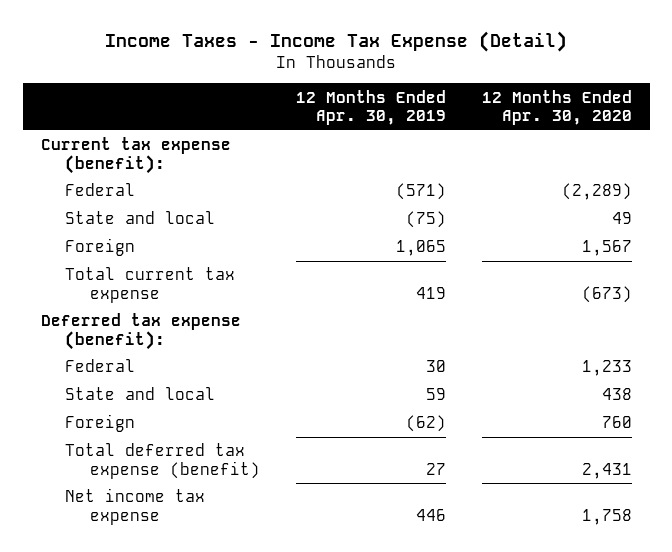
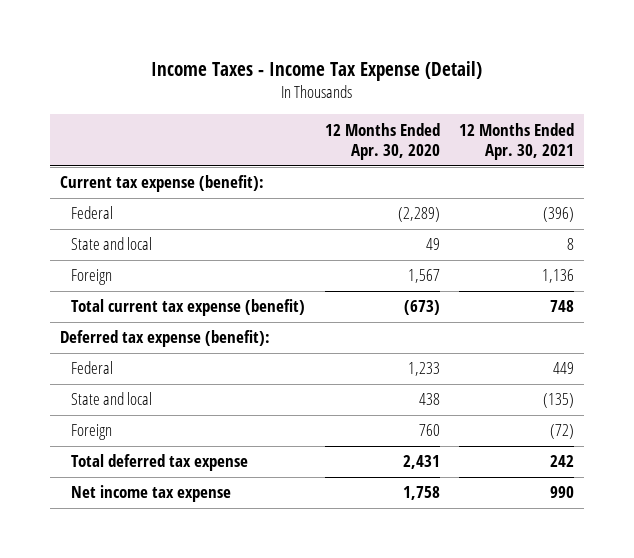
[295,89,446,126] 12 Months Ended Apr. 30, 2019 -> none
none -> [459,122,575,160] 12 Months Ended Apr. 30, 2021
[65,267,236,303] Total current tax expense -> [71,299,306,317] Total current tax expense (benefit)
[65,443,260,479] Total deferred tax expense (benefit) -> [71,454,249,472] Total deferred tax expense

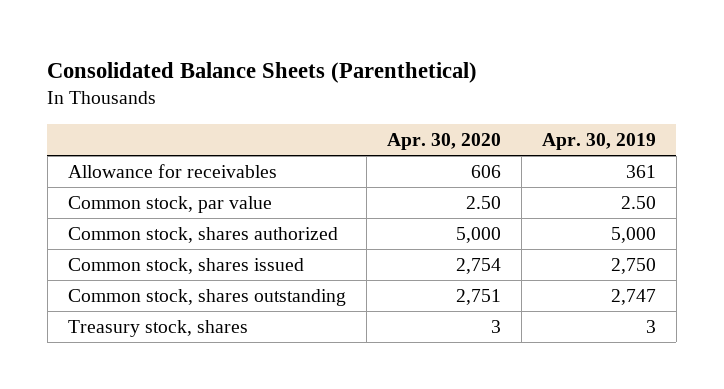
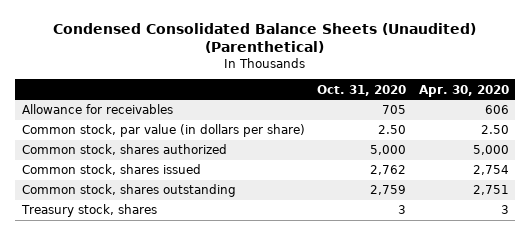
[47,61,478,83] Consolidated Balance Sheets (Parenthetical) -> [53,22,477,53] Condensed Consolidated Balance Sheets (Unaudited) (Parenthetical)
[541,133,656,151] Apr. 30, 2019 -> none
none -> [317,84,407,96] Oct. 31, 2020
[67,196,272,214] Common stock, par value -> [21,124,305,138] Common stock, par value (in dollars per share)

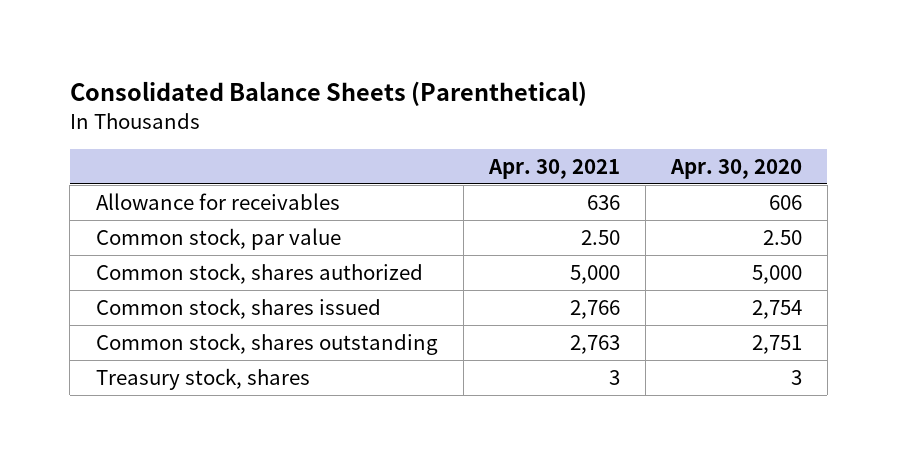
[53,22,477,53] Condensed Consolidated Balance Sheets (Unaudited) (Parenthetical) -> [69,81,587,107] Consolidated Balance Sheets (Parenthetical)
[317,84,407,96] Oct. 31, 2020 -> none
none -> [487,158,620,179] Apr. 30, 2021
[21,124,305,138] Common stock, par value (in dollars per share) -> [95,227,341,250] Common stock, par value

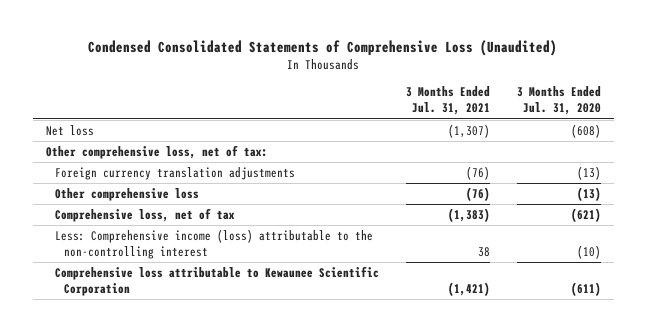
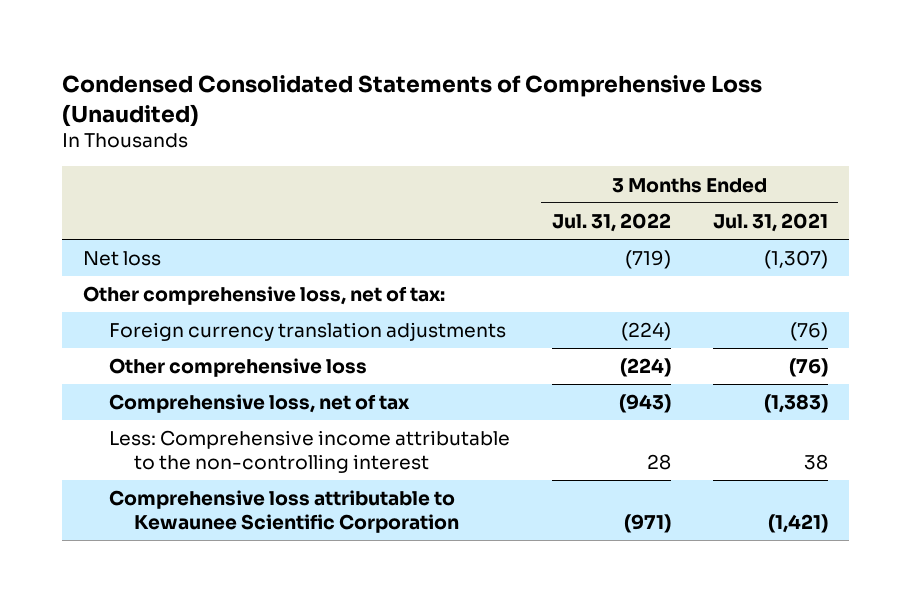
[516,86,601,116] 3 Months Ended Jul. 31, 2020 -> none
none -> [551,212,671,232] Jul. 31, 2022
[55,228,374,260] Less: Comprehensive income (loss) attributable to the non-controlling interest -> [108,430,510,473] Less: Comprehensive income attributable to the non-controlling interest

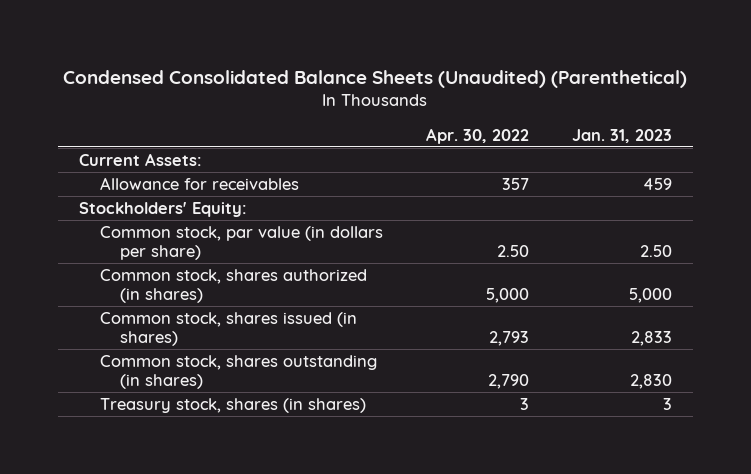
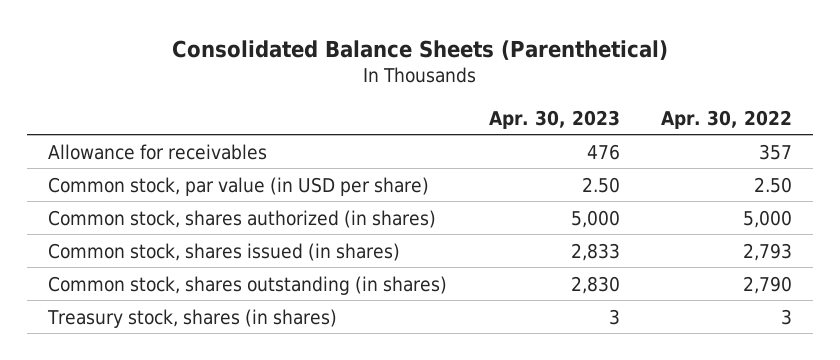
[63,69,688,88] Condensed Consolidated Balance Sheets (Unaudited) (Parenthetical) -> [172,39,669,60] Consolidated Balance Sheets (Parenthetical)
[571,128,672,143] Jan. 31, 2023 -> none
none -> [488,109,620,129] Apr. 30, 2023
[79,152,203,166] Current Assets: -> none
[79,201,248,217] Stockholders' Equity: -> none
[99,225,383,261] Common stock, par value (in dollars per share) -> [47,176,429,196] Common stock, par value (in USD per share)

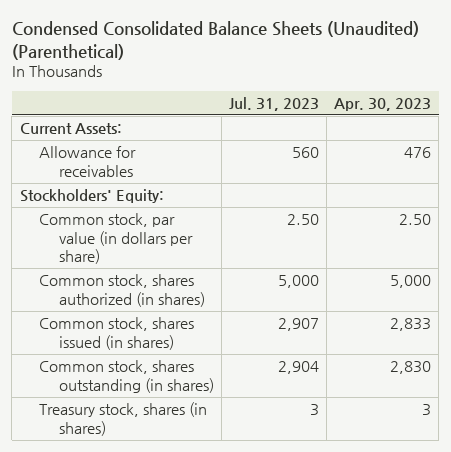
[172,39,669,60] Consolidated Balance Sheets (Parenthetical) -> [11,21,419,60] Condensed Consolidated Balance Sheets (Unaudited) (Parenthetical)
[661,109,793,129] Apr. 30, 2022 -> none
none -> [229,96,320,111] Jul. 31, 2023
none -> [19,122,122,134] Current Assets:
none -> [19,188,164,203] Stockholders' Equity:
[47,176,429,196] Common stock, par value (in USD per share) -> [39,212,193,265] Common stock, par value (in dollars per share)

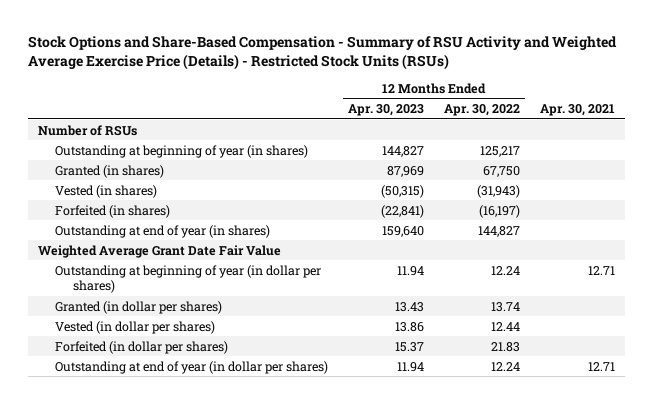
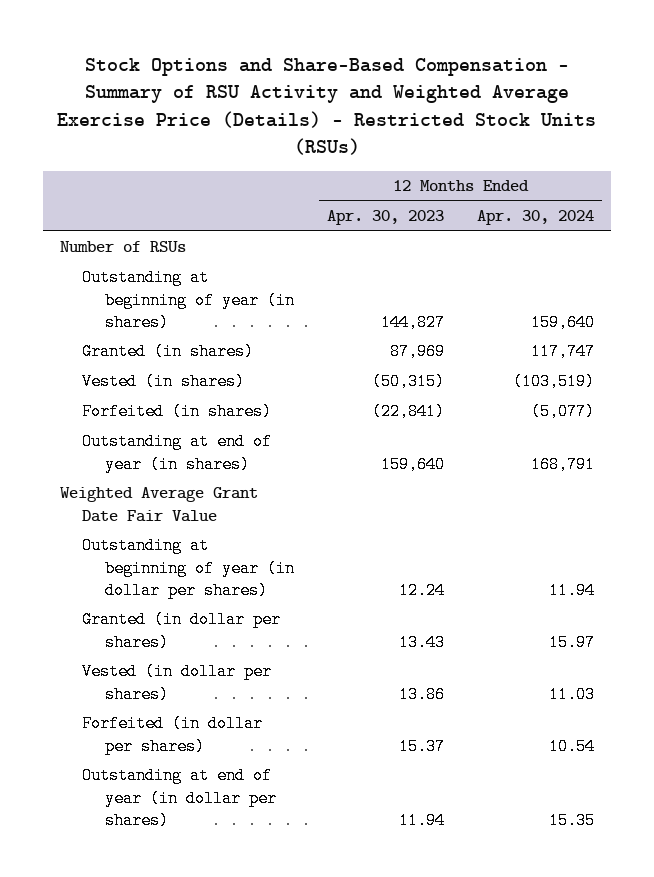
[443,103,520,116] Apr. 30, 2022 -> none
[539,103,615,116] Apr. 30, 2021 -> none
none -> [477,210,595,226] Apr. 30, 2024
[397,265,425,276] 11.94 -> [398,581,445,599] 12.24

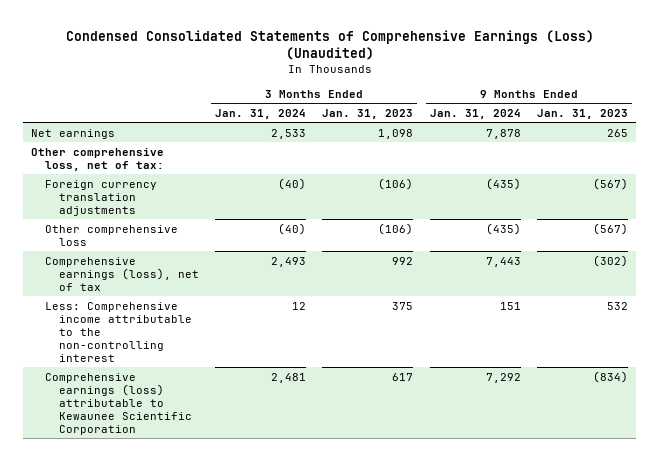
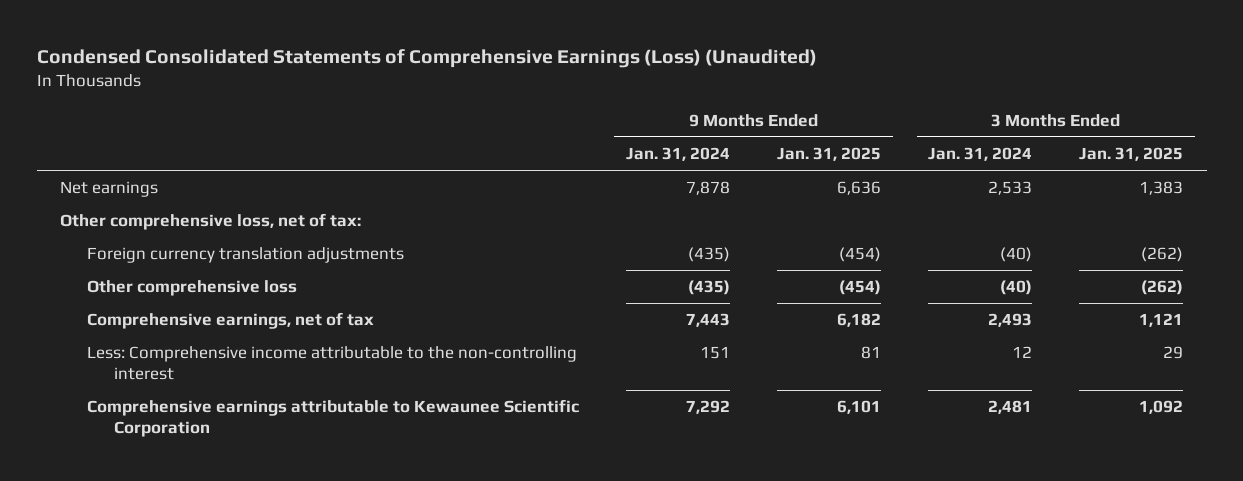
[322,108,414,119] Jan. 31, 2023 -> none
[536,108,628,119] Jan. 31, 2023 -> none
none -> [777,146,882,161] Jan. 31, 2025
none -> [1079,146,1184,161] Jan. 31, 2025
[45,256,199,291] Comprehensive earnings (loss), net of tax -> [87,312,375,330] Comprehensive earnings, net of tax
[45,372,192,435] Comprehensive earnings (loss) attributable to Kewaunee Scientific Corporation -> [87,399,580,438] Comprehensive earnings attributable to Kewaunee Scientific Corporation

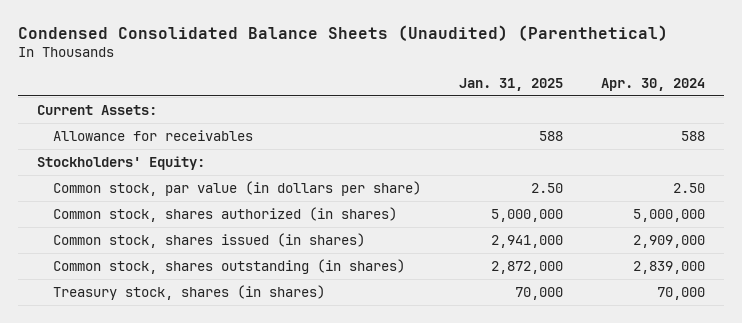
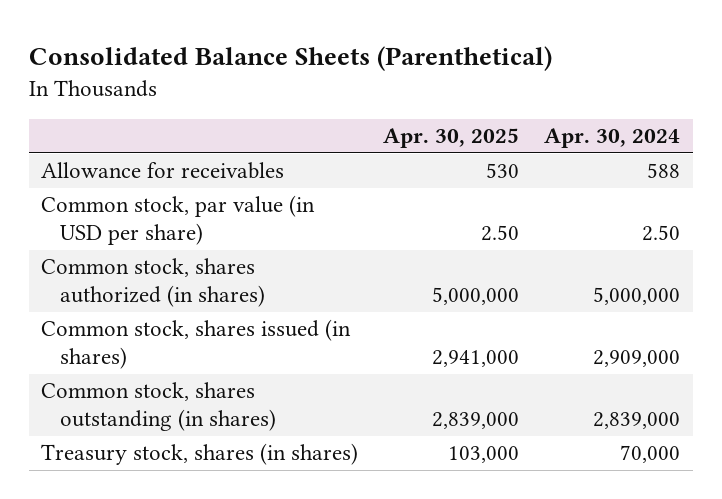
[17,24,668,41] Condensed Consolidated Balance Sheets (Unaudited) (Parenthetical) -> [28,45,552,71] Consolidated Balance Sheets (Parenthetical)
[458,77,563,91] Jan. 31, 2025 -> none
none -> [383,128,520,149] Apr. 30, 2025
[37,104,158,115] Current Assets: -> none
[37,155,206,170] Stockholders' Equity: -> none
[52,180,421,196] Common stock, par value (in dollars per share) -> [41,195,316,246] Common stock, par value (in USD per share)

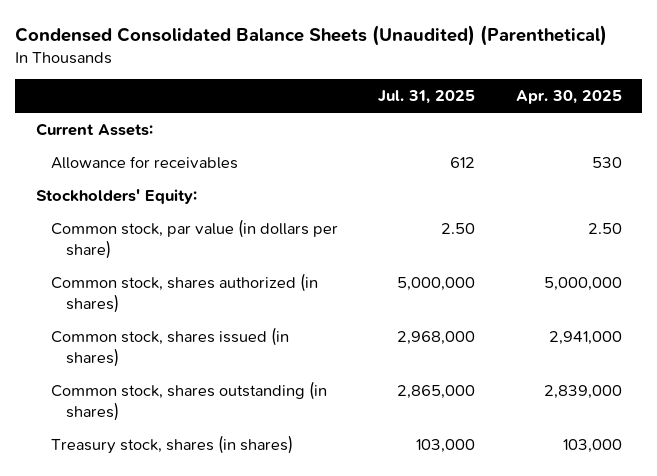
[28,45,552,71] Consolidated Balance Sheets (Parenthetical) -> [15,24,608,46] Condensed Consolidated Balance Sheets (Unaudited) (Parenthetical)
[544,128,681,149] Apr. 30, 2024 -> none
none -> [378,90,476,105] Jul. 31, 2025
none -> [35,123,153,137] Current Assets:
none -> [35,189,197,205] Stockholders' Equity:
[41,195,316,246] Common stock, par value (in USD per share) -> [50,219,338,259] Common stock, par value (in dollars per share)

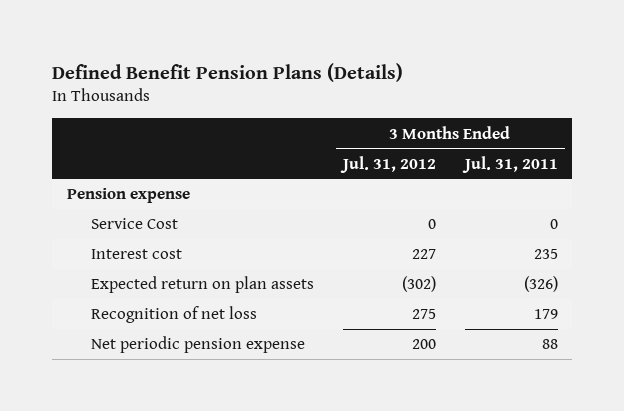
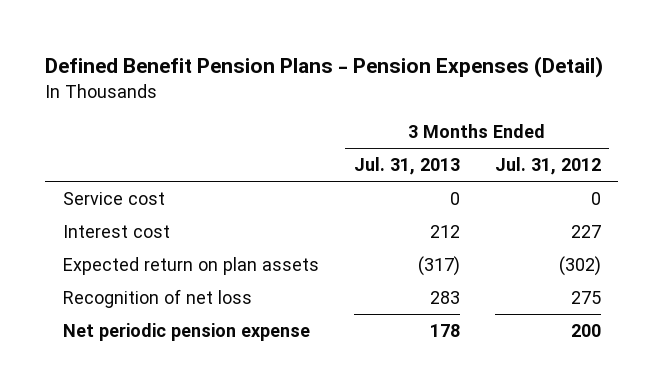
[52,62,404,82] Defined Benefit Pension Plans (Details) -> [45,56,604,79] Defined Benefit Pension Plans - Pension Expenses (Detail)
[461,155,558,173] Jul. 31, 2011 -> none
none -> [353,157,460,176] Jul. 31, 2013
[66,188,190,204] Pension expense -> none
[91,218,179,230] Service Cost -> [62,191,165,205] Service cost

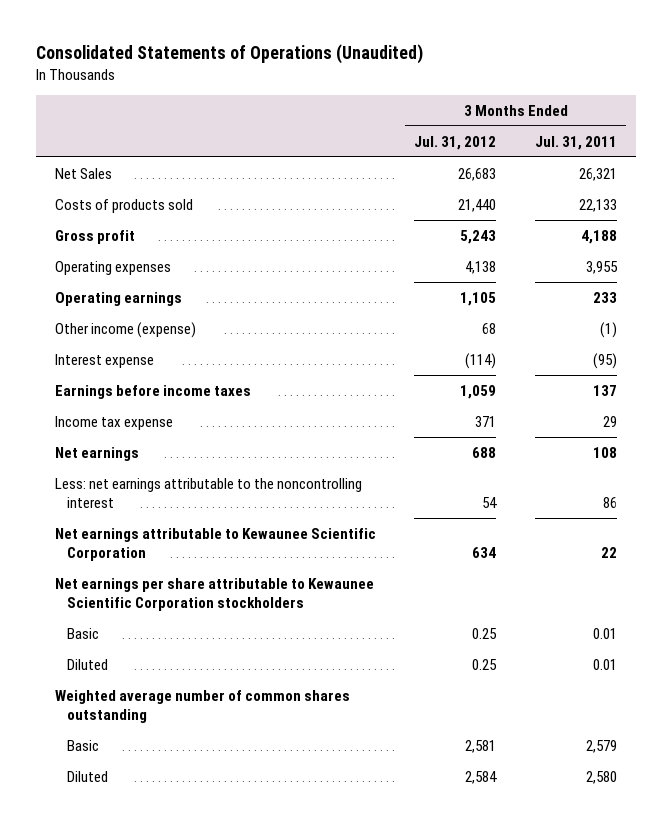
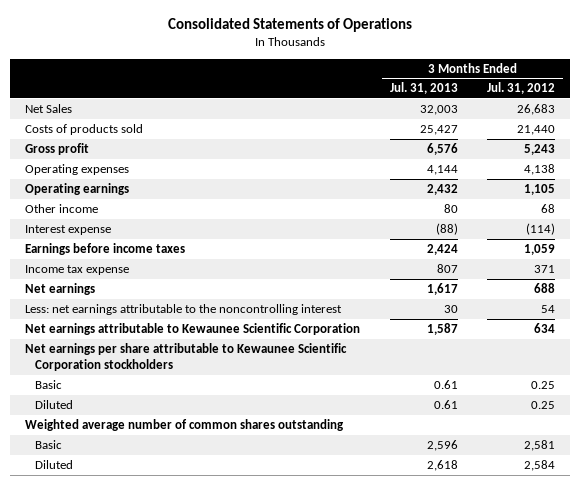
[35,44,423,65] Consolidated Statements of Operations (Unaudited) -> [168,18,413,33] Consolidated Statements of Operations
[534,135,617,150] Jul. 31, 2011 -> none
none -> [389,82,458,95] Jul. 31, 2013
[54,321,196,338] Other income (expense) -> [24,203,98,213] Other income

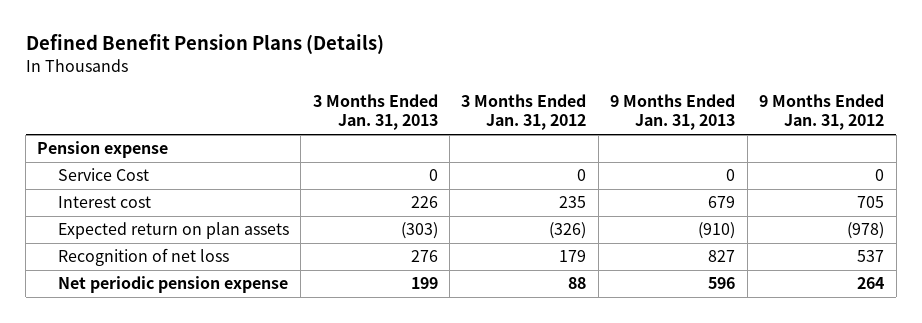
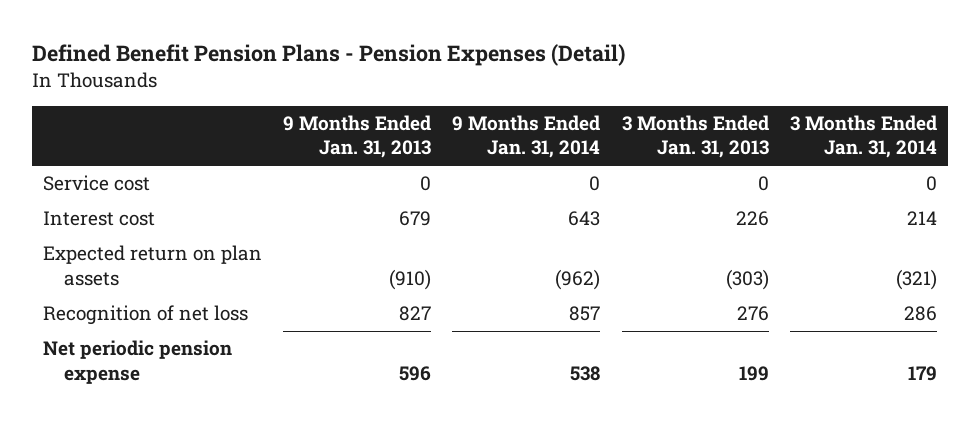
[25,34,384,55] Defined Benefit Pension Plans (Details) -> [31,44,625,67] Defined Benefit Pension Plans - Pension Expenses (Detail)
[461,93,587,131] 3 Months Ended Jan. 31, 2012 -> none
[759,93,885,131] 9 Months Ended Jan. 31, 2012 -> none
none -> [452,114,601,159] 9 Months Ended Jan. 31, 2014
none -> [790,114,938,159] 3 Months Ended Jan. 31, 2014
[37,141,169,159] Pension expense -> none
[57,168,149,182] Service Cost -> [42,175,150,192] Service cost

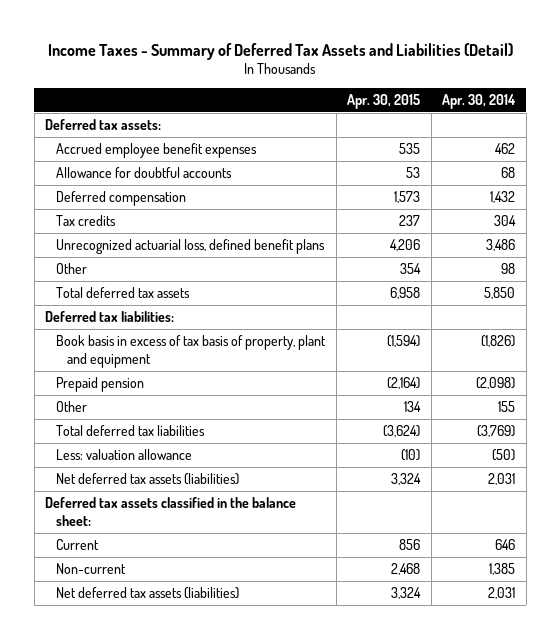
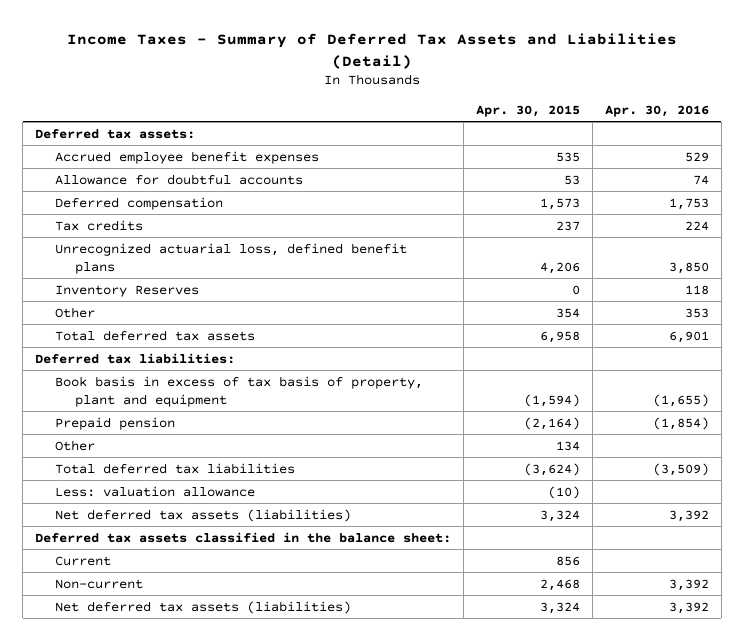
[442,93,517,109] Apr. 30, 2014 -> none
none -> [604,104,709,117] Apr. 30, 2016
none -> [55,284,200,297] Inventory Reserves

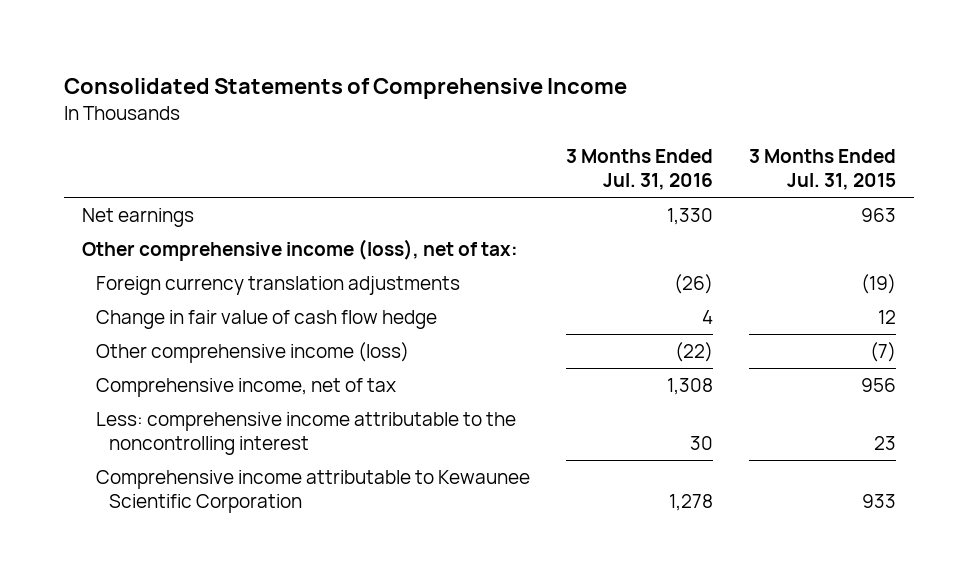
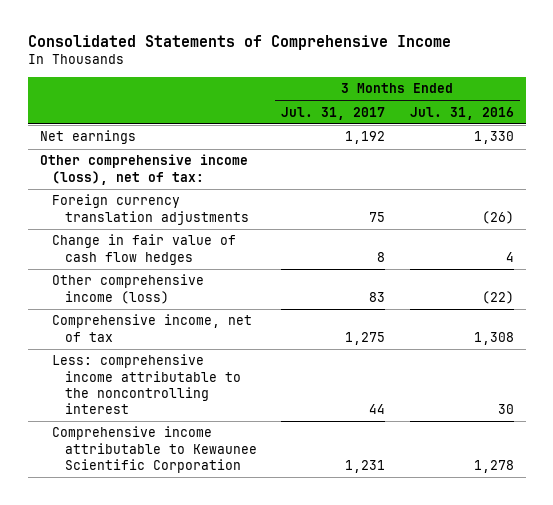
[748,149,896,191] 3 Months Ended Jul. 31, 2015 -> none
none -> [281,106,386,120] Jul. 31, 2017
[95,310,437,330] Change in fair value of cash flow hedge -> [52,234,237,265] Change in fair value of cash flow hedges

